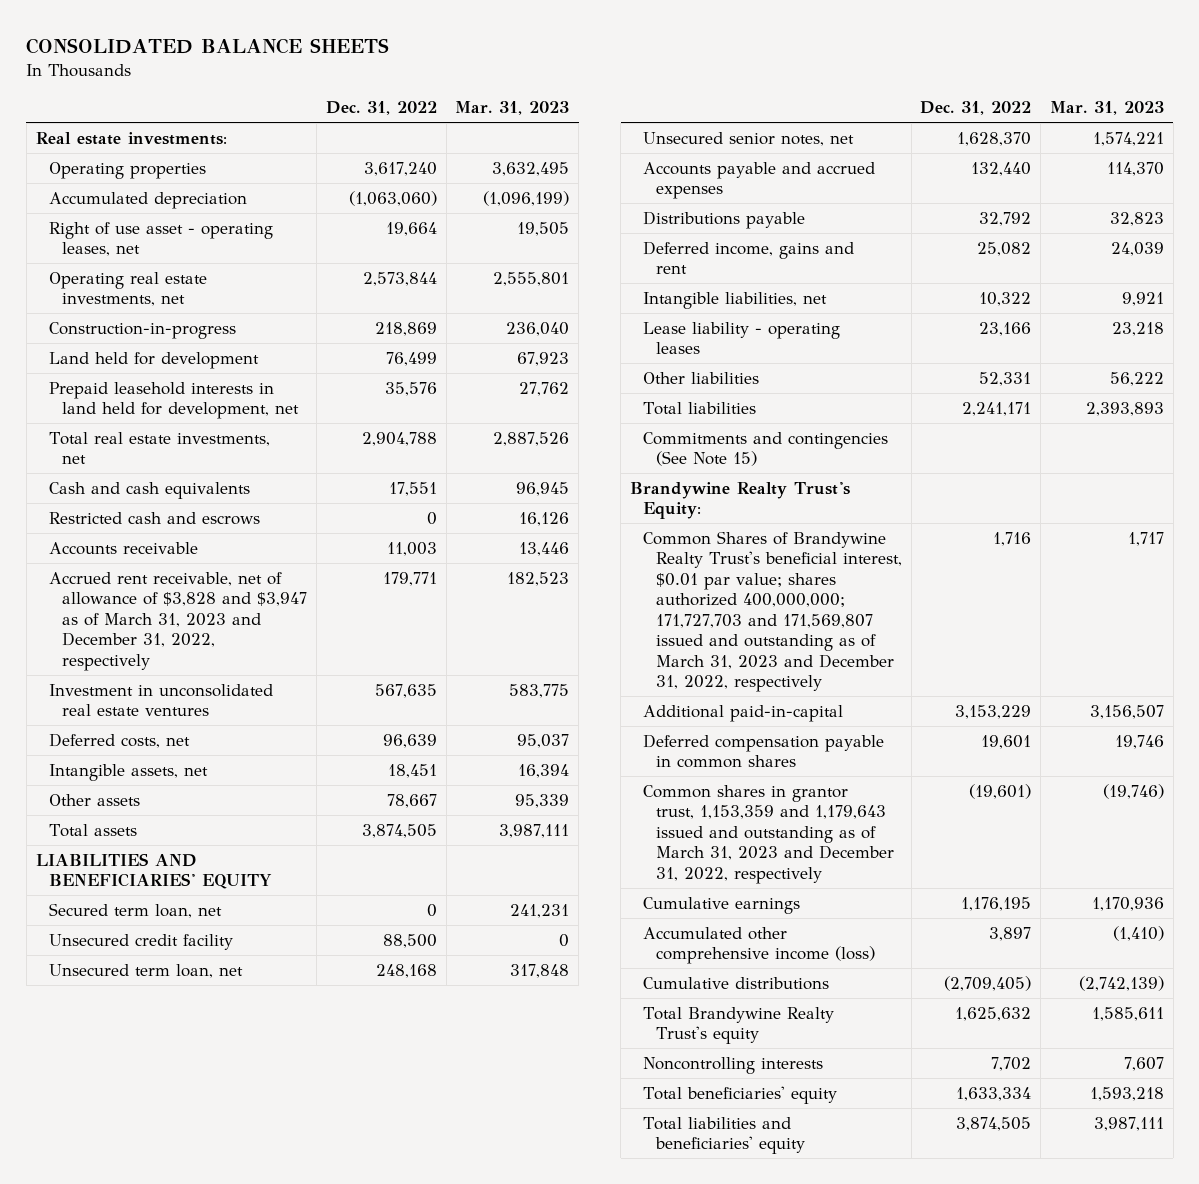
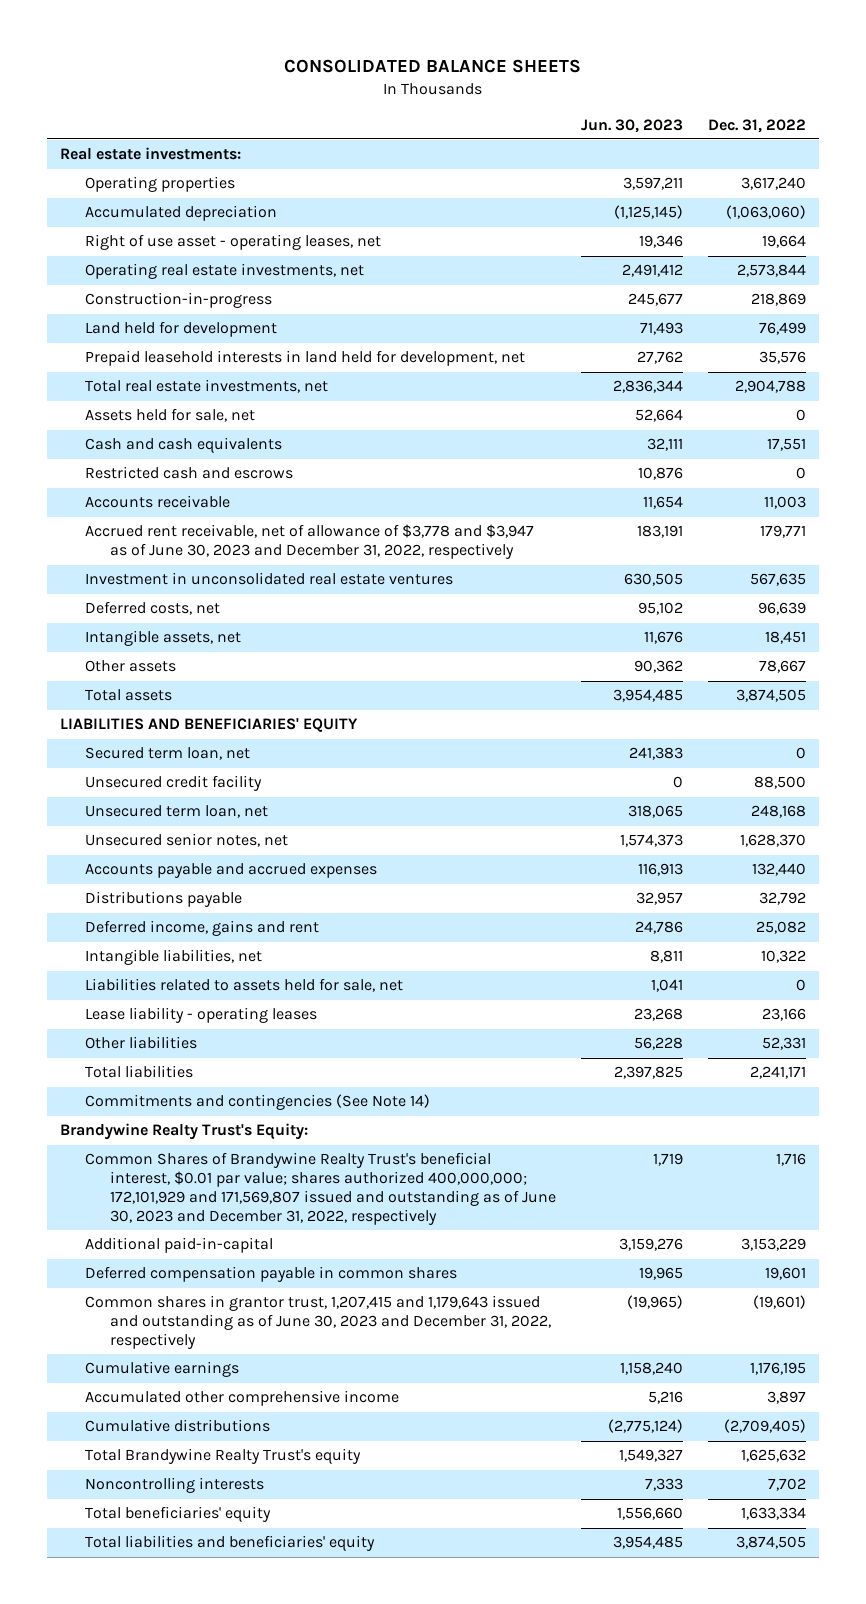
[455,101,570,116] Mar. 31, 2023 -> none
none -> [580,118,683,133] Jun. 30, 2023
none -> [84,408,255,423] Assets held for sale, net
[48,571,307,671] Accrued rent receivable, net of allowance of $3,828 and $3,947 as of March 31, 2023 and December 31, 2022, respectively -> [84,524,534,560] Accrued rent receivable, net of allowance of $3,778 and $3,947 as of June 30, 2023 and December 31, 2022, respectively
none -> [84,978,403,993] Liabilities related to assets held for sale, net
[643,431,889,467] Commitments and contingencies (See Note 15) -> [84,1094,430,1111] Commitments and contingencies (See Note 14)
[643,530,903,693] Common Shares of Brandywine Realty Trust's beneficial interest, $0.01 par value; shares authorized 400,000,000; 171,727,703 and 171,569,807 issued and outstanding as of March 31, 2023 and December 31, 2022, respectively -> [84,1152,556,1226] Common Shares of Brandywine Realty Trust's beneficial interest, $0.01 par value; shares authorized 400,000,000; 172,101,929 and 171,569,807 issued and outstanding as of June 30, 2023 and December 31, 2022, respectively
[643,784,895,884] Common shares in grantor trust, 1,153,359 and 1,179,643 issued and outstanding as of March 31, 2023 and December 31, 2022, respectively -> [84,1295,551,1350] Common shares in grantor trust, 1,207,415 and 1,179,643 issued and outstanding as of June 30, 2023 and December 31, 2022, respectively
[643,926,876,965] Accumulated other comprehensive income (loss) -> [84,1390,399,1407] Accumulated other comprehensive income

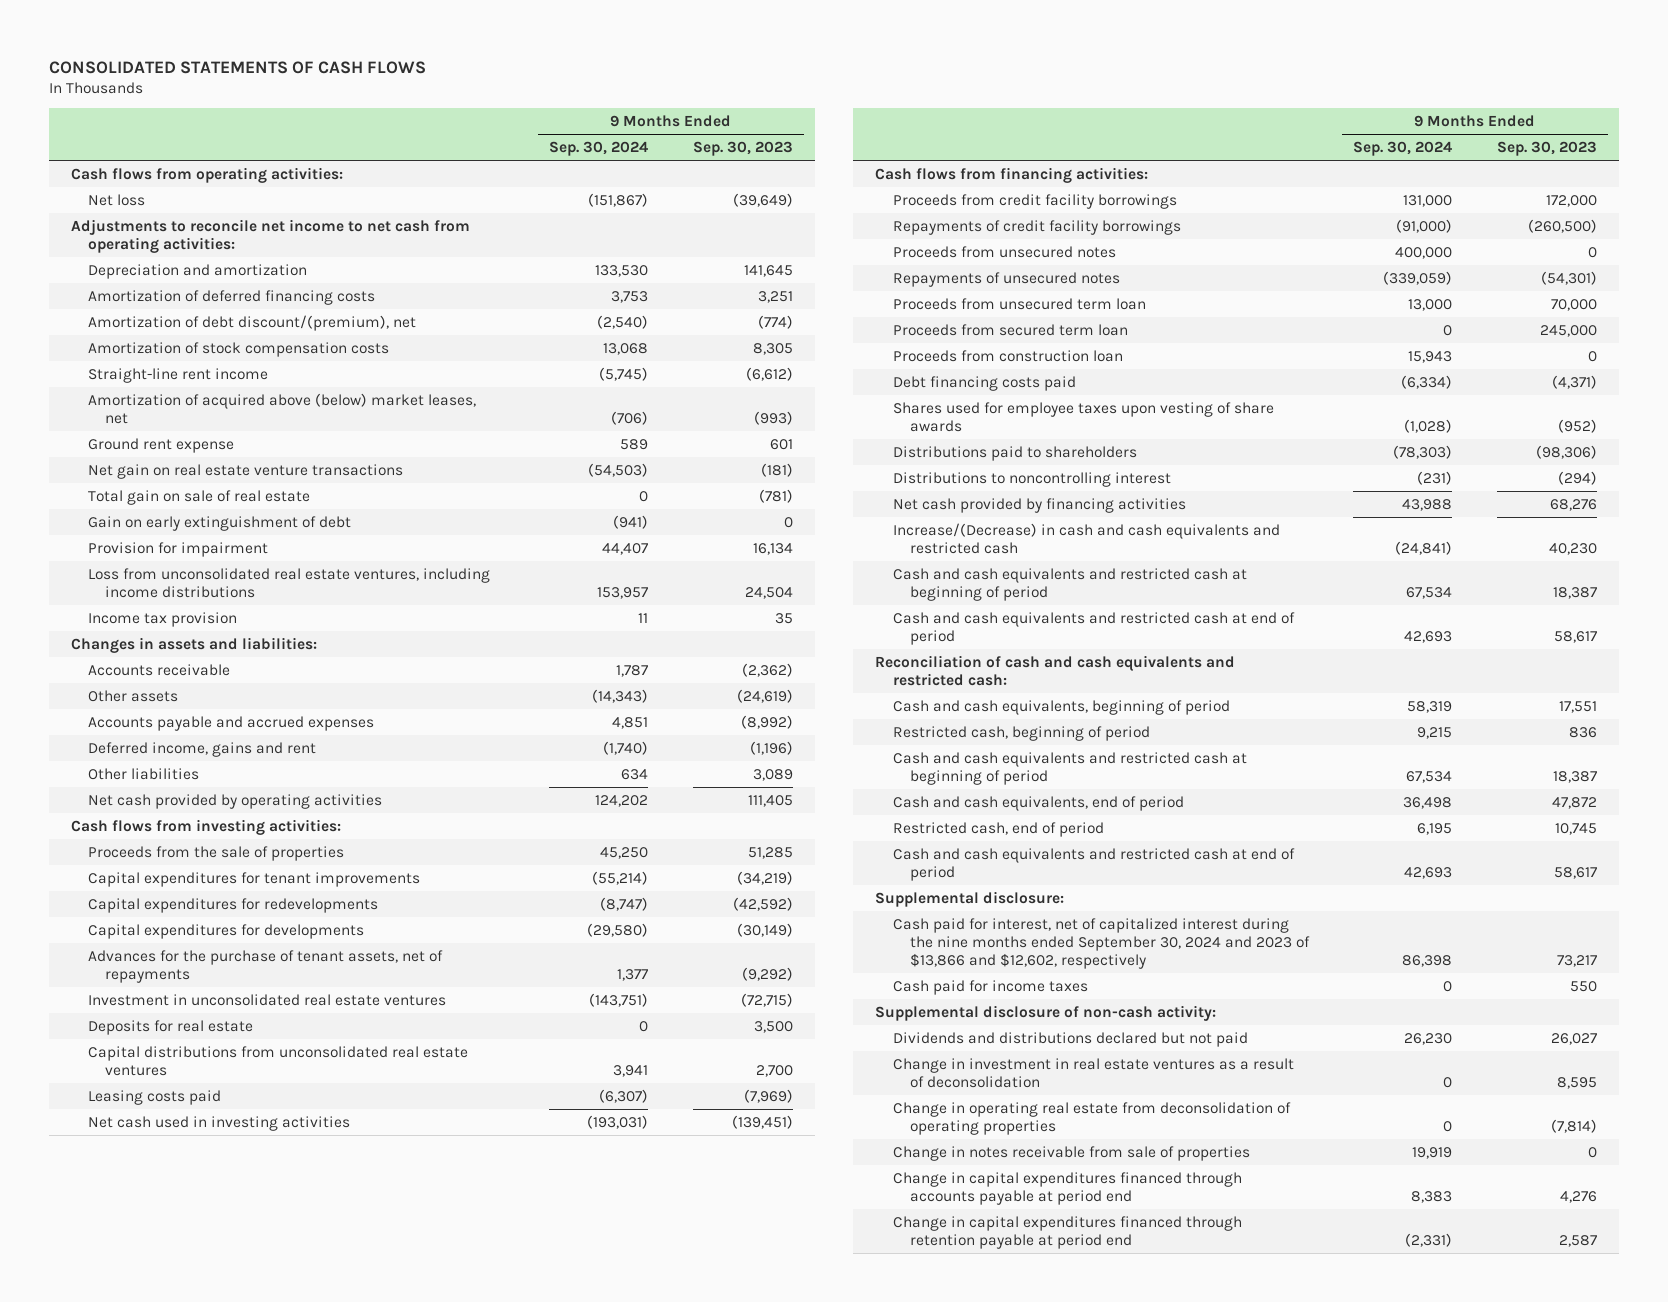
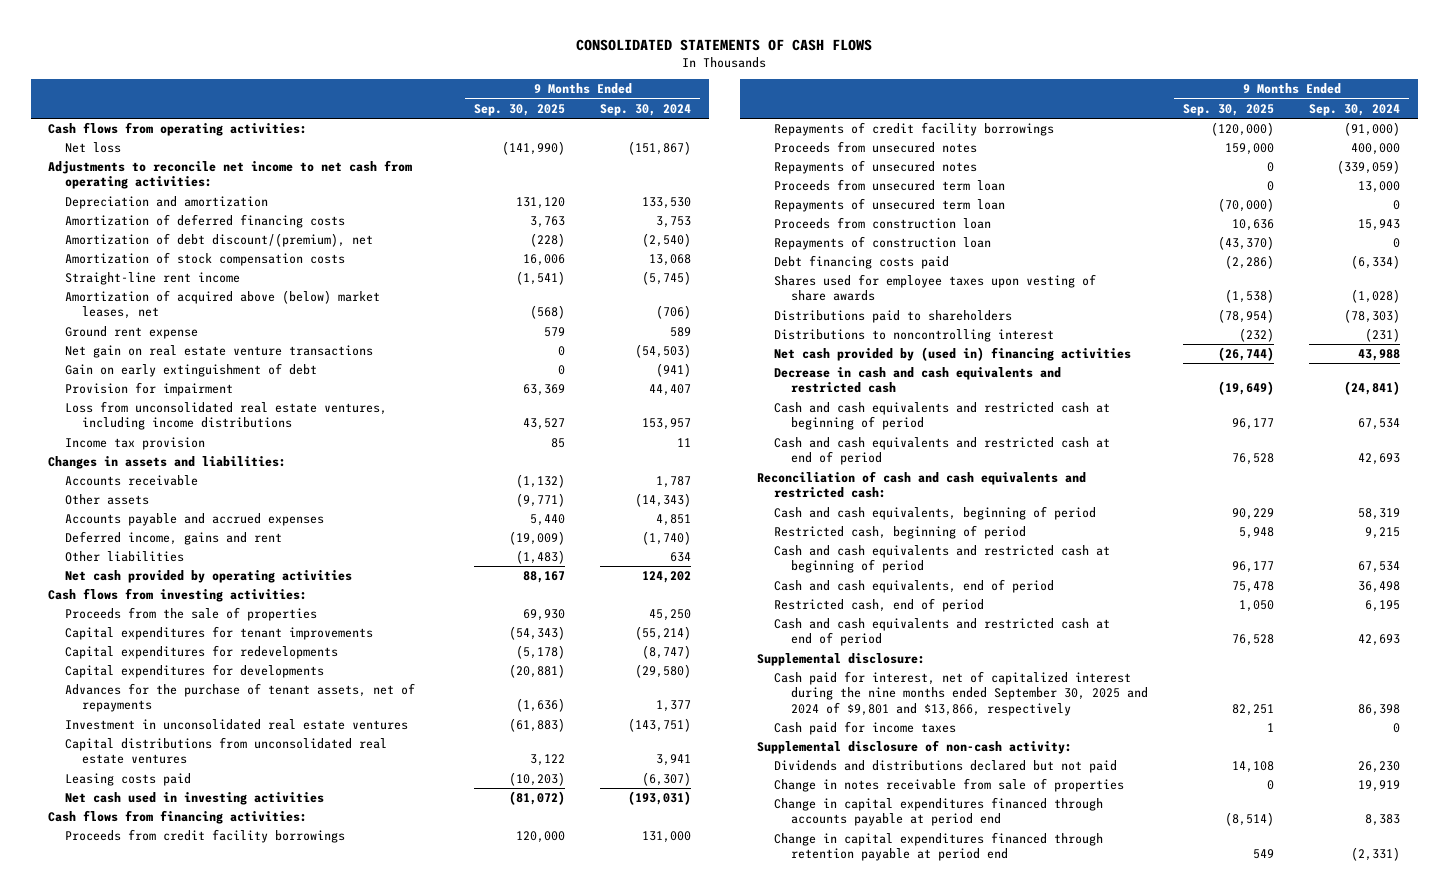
[692,141,793,157] Sep. 30, 2023 -> none
none -> [474,103,566,116] Sep. 30, 2025
[88,489,311,505] Total gain on sale of real estate -> none
[88,1019,254,1035] Deposits for real estate -> none
[892,323,1128,336] Proceeds from secured term loan -> none
none -> [774,198,1006,213] Repayments of unsecured term loan
none -> [774,236,992,251] Repayments of construction loan
[892,497,1186,513] Net cash provided by financing activities -> [774,347,1132,362] Net cash provided by (used in) financing activities
[892,522,1280,554] Increase/(Decrease) in cash and cash equivalents and restricted cash -> [774,367,1062,394] Decrease in cash and cash equivalents and restricted cash
[892,917,1310,969] Cash paid for interest, net of capitalized interest during the nine months ended September 30, 2024 and 2023 of $13,866 and $12,602, respectively -> [774,671,1149,716] Cash paid for interest, net of capitalized interest during the nine months ended September 30, 2025 and 2024 of $9,801 and $13,866, respectively
[892,1057,1294,1088] Change in investment in real estate ventures as a result of deconsolidation -> none
[892,1101,1291,1135] Change in operating real estate from deconsolidation of operating properties -> none

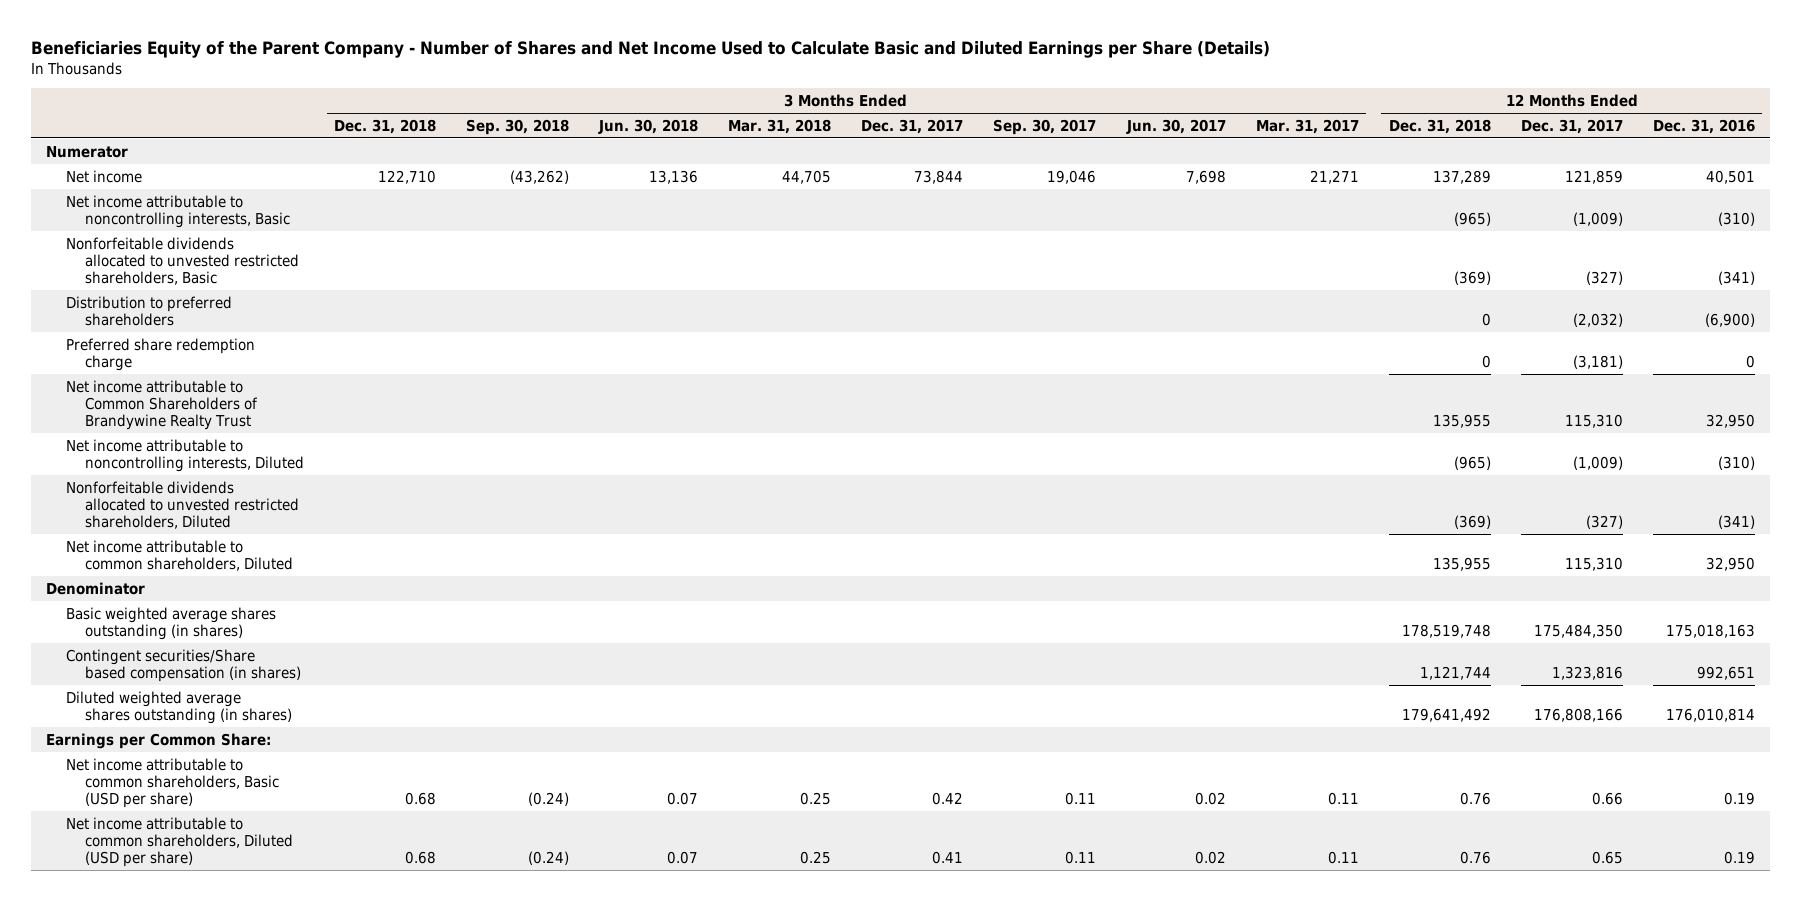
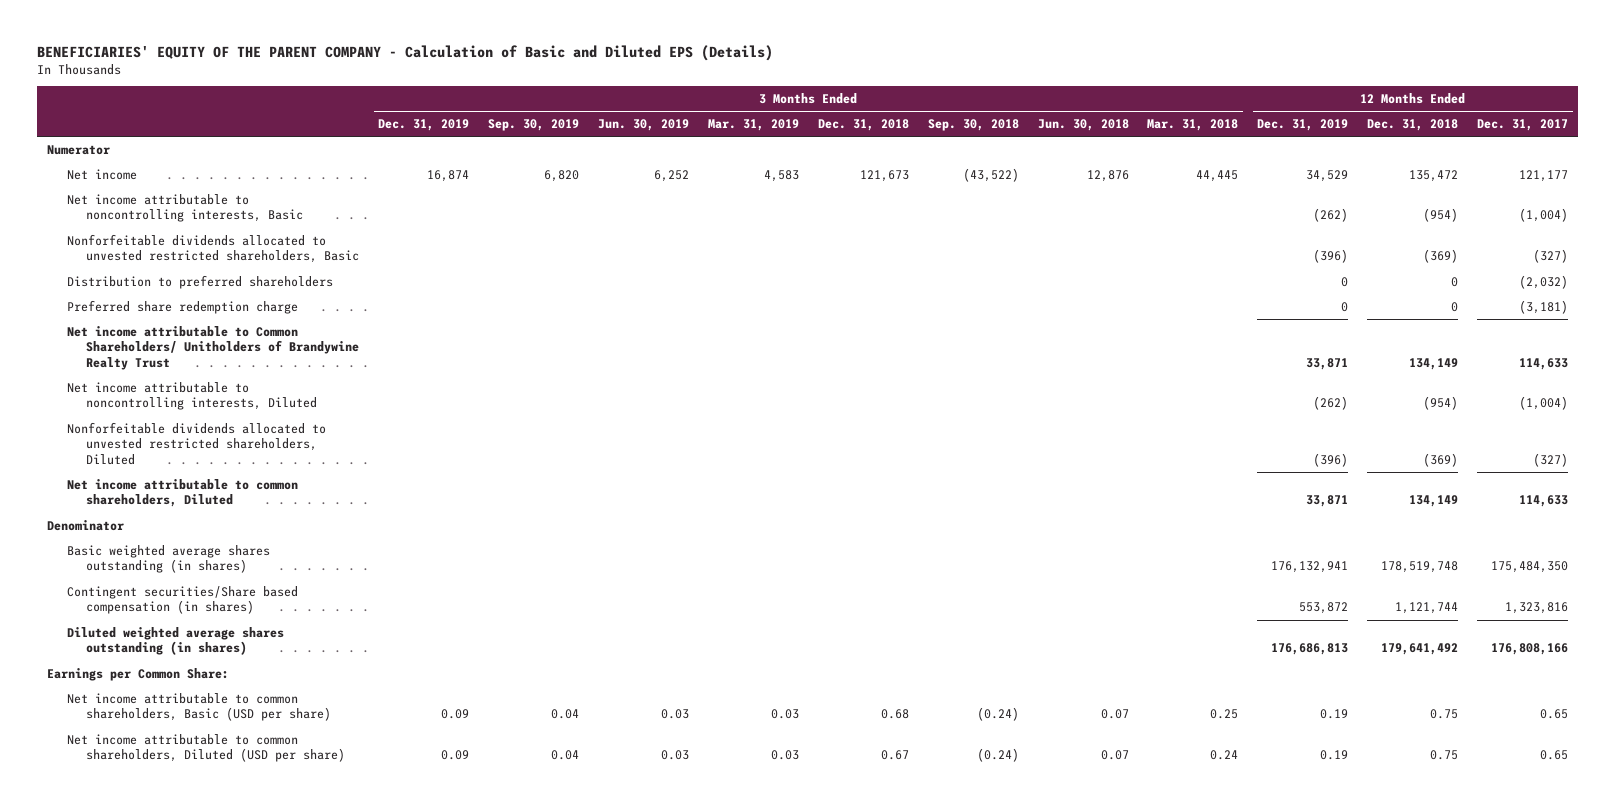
[30,40,1270,58] Beneficiaries Equity of the Parent Company - Number of Shares and Net Income Used to Calculate Basic and Diluted Earnings per Share (Details) -> [37,44,774,61] BENEFICIARIES' EQUITY OF THE PARENT COMPANY - Calculation of Basic and Diluted EPS (Details)
[861,118,964,134] Dec. 31, 2017 -> none
[993,118,1097,135] Sep. 30, 2017 -> none
[1125,118,1226,134] Jun. 30, 2017 -> none
[1255,118,1359,134] Mar. 31, 2017 -> none
[1652,118,1755,134] Dec. 31, 2016 -> none
none -> [378,119,470,132] Dec. 31, 2019
none -> [488,119,580,132] Sep. 30, 2019
none -> [598,119,690,132] Jun. 30, 2019
none -> [707,119,799,132] Mar. 31, 2019
none -> [1257,119,1349,132] Dec. 31, 2019
[378,169,437,184] 122,710 -> [859,169,909,182] 121,673
[510,169,570,184] (43,262) -> [962,167,1019,182] (43,522)
[649,169,699,184] 13,136 -> [1086,169,1129,182] 12,876
[782,169,832,184] 44,705 -> [1196,169,1239,182] 44,445
[1432,169,1491,184] 137,289 -> [1409,169,1459,182] 135,472
[1564,169,1623,184] 121,859 -> [1519,169,1569,182] 121,177
[1453,211,1491,226] (965) -> [1423,208,1459,223] (954)
[1572,211,1623,226] (1,009) -> [1519,208,1569,223] (1,004)
[65,379,259,430] Net income attributable to Common Shareholders of Brandywine Realty Trust -> [66,325,360,370] Net income attributable to Common Shareholders/ Unitholders of Brandywine Realty Trust
[1432,413,1491,428] 135,955 -> [1409,357,1459,370] 134,149
[1564,413,1623,428] 115,310 -> [1519,357,1569,370] 114,633
[1453,455,1491,470] (965) -> [1423,396,1459,411] (954)
[1572,455,1623,470] (1,009) -> [1519,396,1569,411] (1,004)
[1432,556,1491,571] 135,955 -> [1409,495,1459,508] 134,149
[1564,556,1623,571] 115,310 -> [1519,495,1569,508] 114,633
[1459,791,1491,805] 0.76 -> [1430,709,1459,720] 0.75
[1591,791,1623,805] 0.66 -> [1540,709,1569,720] 0.65
[405,850,437,864] 0.68 -> [880,750,909,761] 0.67
[800,850,832,864] 0.25 -> [1210,750,1239,761] 0.24
[1459,850,1491,864] 0.76 -> [1430,750,1459,761] 0.75

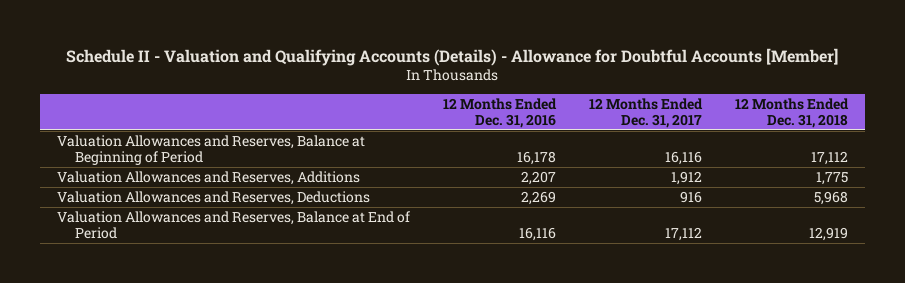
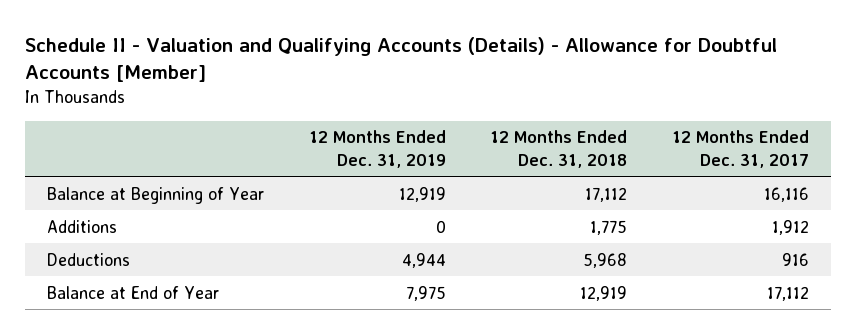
[442,97,557,128] 12 Months Ended Dec. 31, 2016 -> none
none -> [308,130,446,168] 12 Months Ended Dec. 31, 2019
[56,134,365,165] Valuation Allowances and Reserves, Balance at Beginning of Period -> [46,186,264,204] Balance at Beginning of Year
[56,170,360,185] Valuation Allowances and Reserves, Additions -> [46,219,117,233] Additions
[56,190,370,205] Valuation Allowances and Reserves, Deductions -> [46,252,130,266] Deductions
[56,210,410,239] Valuation Allowances and Reserves, Balance at End of Period -> [46,285,219,299] Balance at End of Year

